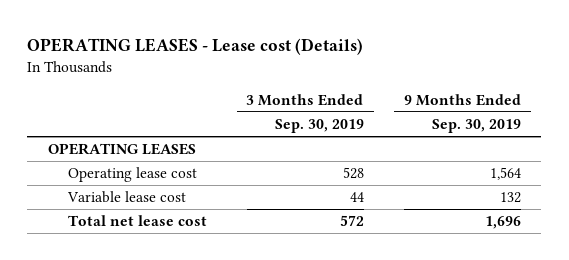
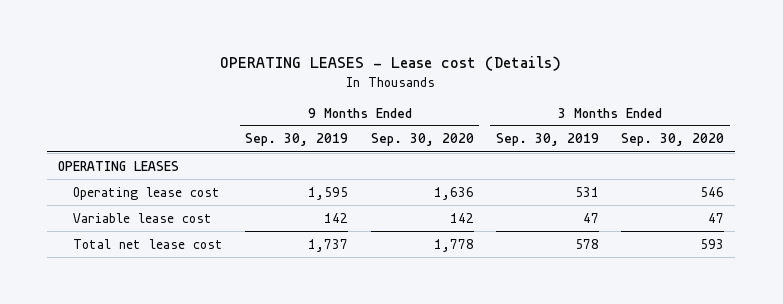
none -> [370,133,474,147] Sep. 30, 2020
none -> [621,133,725,147] Sep. 30, 2020
[342,167,364,180] 528 -> [574,186,599,197] 531
[490,167,522,181] 1,564 -> [308,186,349,200] 1,595
[349,192,364,203] 44 -> [582,212,599,223] 47
[500,192,522,204] 132 -> [324,212,349,223] 142
[339,215,364,227] 572 -> [574,238,599,249] 578
[485,216,522,230] 1,696 -> [308,238,349,252] 1,737

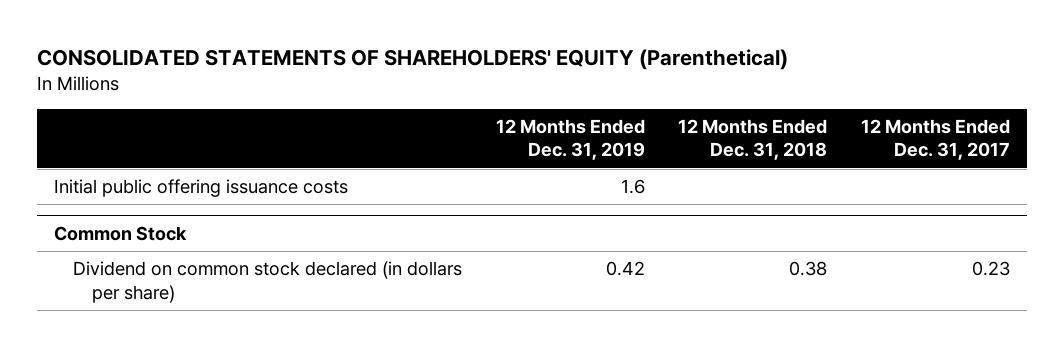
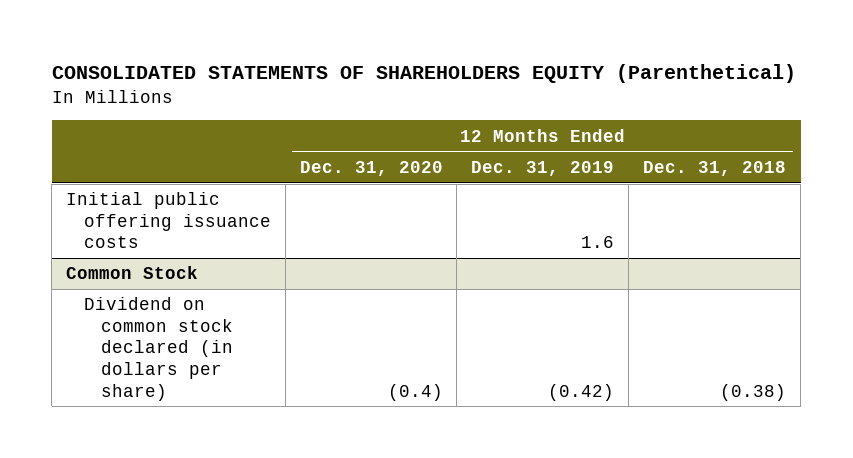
[36,49,788,71] CONSOLIDATED STATEMENTS OF SHAREHOLDERS' EQUITY (Parenthetical) -> [51,64,796,84] CONSOLIDATED STATEMENTS OF SHAREHOLDERS EQUITY (Parenthetical)
[861,118,1011,161] 12 Months Ended Dec. 31, 2017 -> none
none -> [299,160,443,176] Dec. 31, 2020
[605,261,645,277] 0.42 -> [548,383,615,401] (0.42)
[789,261,828,277] 0.38 -> [720,383,787,401] (0.38)

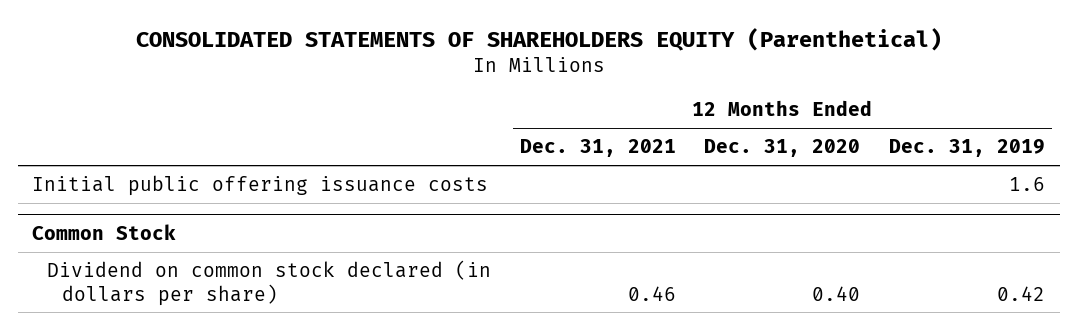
[643,160,787,176] Dec. 31, 2018 -> none
none -> [519,139,676,158] Dec. 31, 2021
[387,383,443,401] (0.4) -> [812,285,861,301] 0.40
[548,383,615,401] (0.42) -> [997,285,1046,301] 0.42

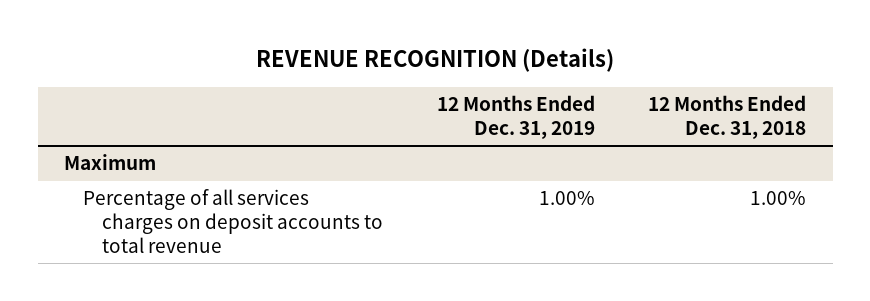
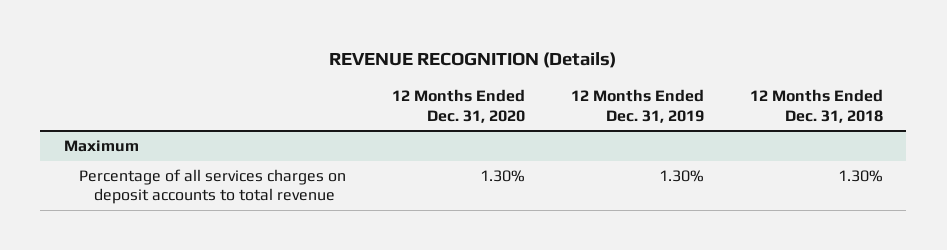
none -> [391,89,525,123] 12 Months Ended Dec. 31, 2020
[538,191,595,206] 1.00% -> [659,170,705,183] 1.30%
[749,191,806,206] 1.00% -> [838,170,884,183] 1.30%

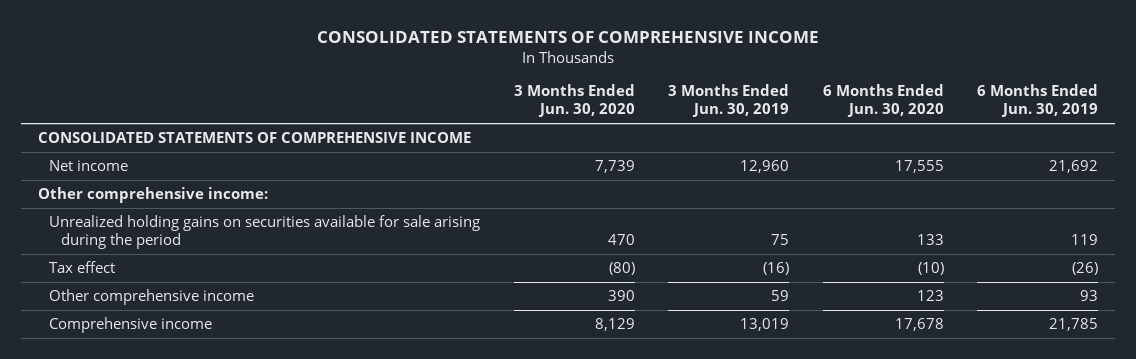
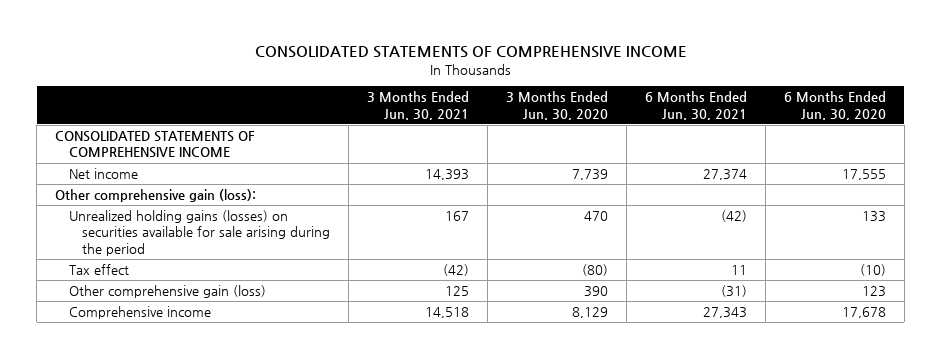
[668,84,790,118] 3 Months Ended Jun. 30, 2019 -> none
[977,84,1099,118] 6 Months Ended Jun. 30, 2019 -> none
none -> [367,91,470,120] 3 Months Ended Jun. 30, 2021
none -> [644,91,747,120] 6 Months Ended Jun. 30, 2021
[37,186,268,203] Other comprehensive income: -> [55,189,257,203] Other comprehensive gain (loss):
[49,214,481,250] Unrealized holding gains on securities available for sale arising during the period -> [68,210,331,256] Unrealized holding gains (losses) on securities available for sale arising during the period
[49,288,255,305] Other comprehensive income -> [68,285,266,299] Other comprehensive gain (loss)

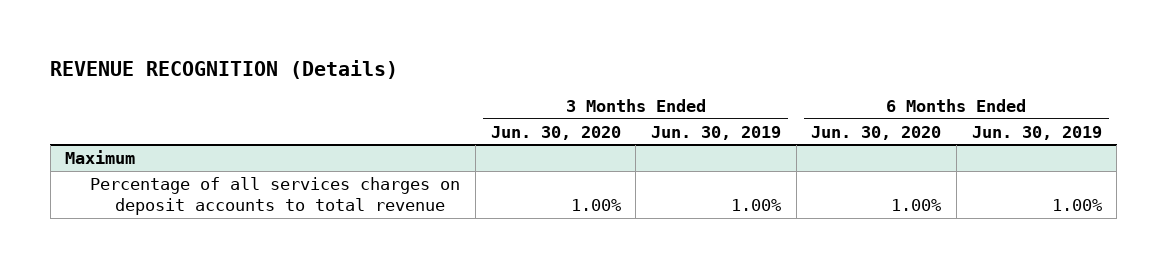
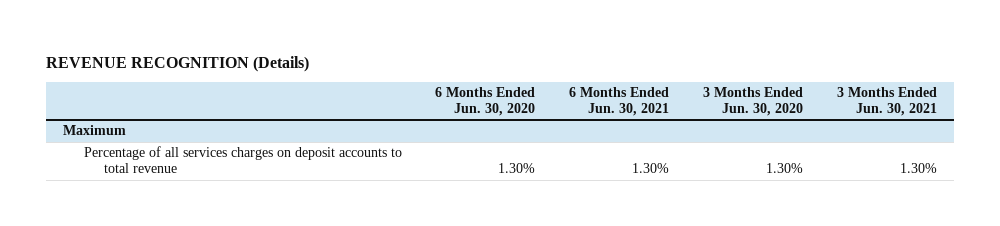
[650,125,781,140] Jun. 30, 2019 -> none
[971,125,1102,140] Jun. 30, 2019 -> none
none -> [569,87,670,117] 6 Months Ended Jun. 30, 2021
none -> [836,87,937,117] 3 Months Ended Jun. 30, 2021
[570,199,621,212] 1.00% -> [765,163,803,174] 1.30%
[891,199,942,212] 1.00% -> [498,163,536,174] 1.30%

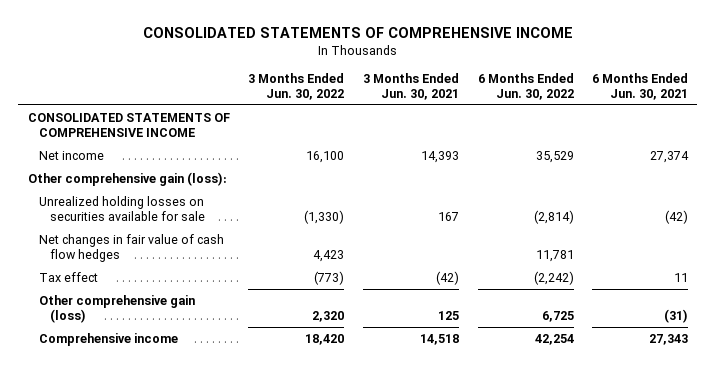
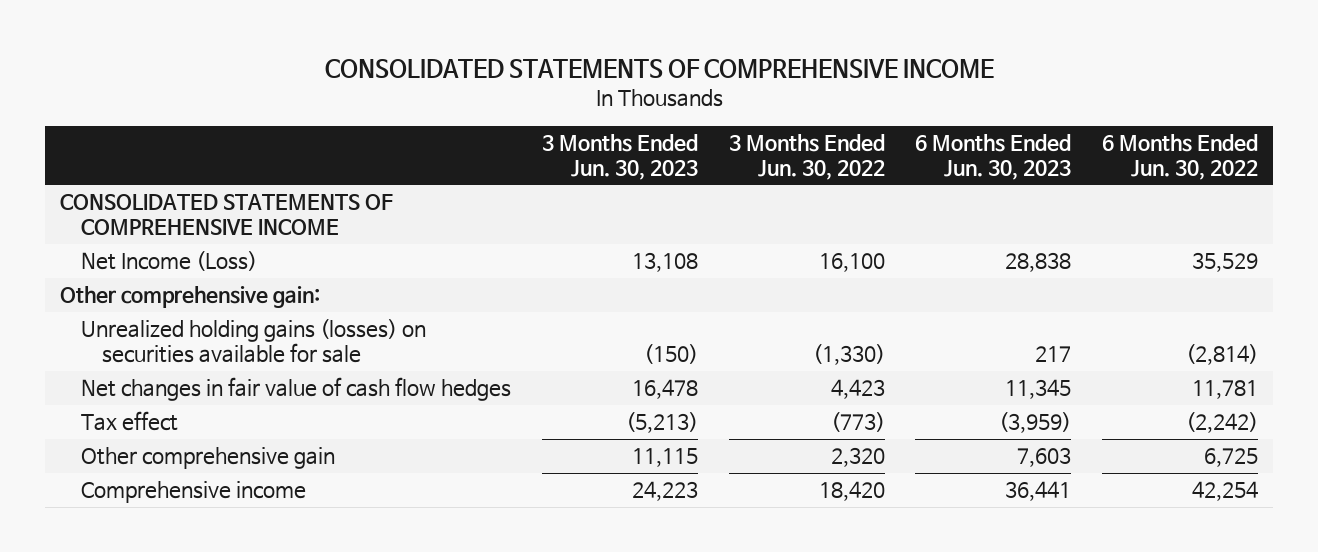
[362,72,459,101] 3 Months Ended Jun. 30, 2021 -> none
[592,72,689,101] 6 Months Ended Jun. 30, 2021 -> none
none -> [541,133,698,180] 3 Months Ended Jun. 30, 2023
none -> [915,133,1072,180] 6 Months Ended Jun. 30, 2023
[38,150,104,160] Net income -> [81,251,258,272] Net Income (Loss)
[27,171,227,186] Other comprehensive gain (loss): -> [60,286,321,309] Other comprehensive gain:
[38,195,205,222] Unrealized holding losses on securities available for sale -> [81,319,427,364] Unrealized holding gains (losses) on securities available for sale
[38,294,195,324] Other comprehensive gain (loss) -> [81,447,336,470] Other comprehensive gain

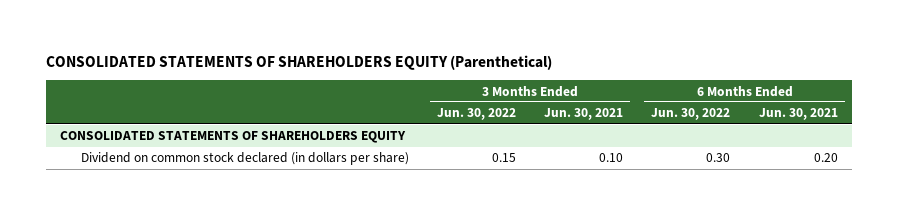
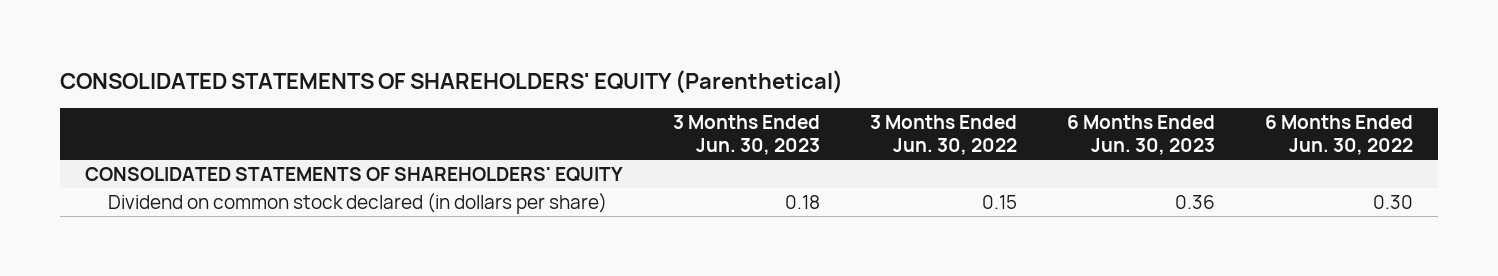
[46,54,553,70] CONSOLIDATED STATEMENTS OF SHAREHOLDERS EQUITY (Parenthetical) -> [59,70,843,95] CONSOLIDATED STATEMENTS OF SHAREHOLDERS' EQUITY (Parenthetical)
[544,108,624,121] Jun. 30, 2021 -> none
[758,108,838,121] Jun. 30, 2021 -> none
none -> [672,115,820,155] 3 Months Ended Jun. 30, 2023
none -> [1066,115,1215,155] 6 Months Ended Jun. 30, 2023
[60,131,407,144] CONSOLIDATED STATEMENTS OF SHAREHOLDERS EQUITY -> [84,167,623,183] CONSOLIDATED STATEMENTS OF SHAREHOLDERS' EQUITY

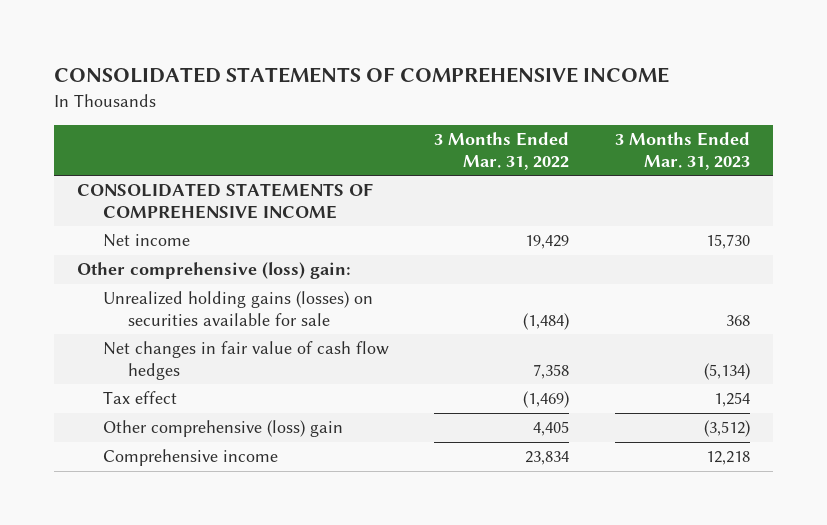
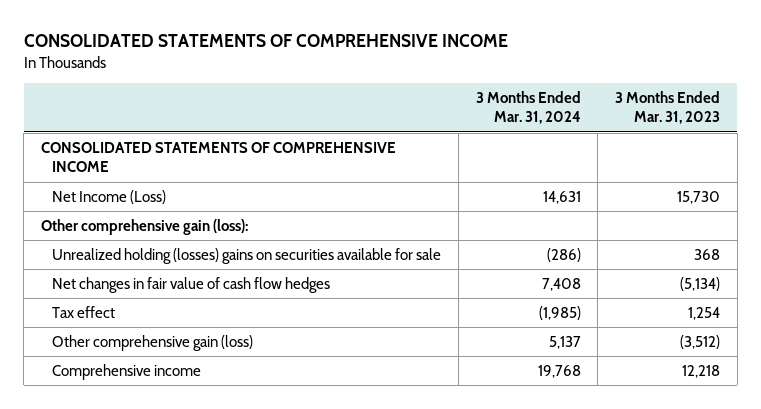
[434,132,570,170] 3 Months Ended Mar. 31, 2022 -> none
none -> [475,90,581,125] 3 Months Ended Mar. 31, 2024
[102,234,190,248] Net income -> [52,189,167,204] Net Income (Loss)
[76,262,351,280] Other comprehensive (loss) gain: -> [40,218,248,235] Other comprehensive gain (loss):
[102,291,373,326] Unrealized holding gains (losses) on securities available for sale -> [52,247,442,264] Unrealized holding (losses) gains on securities available for sale
[102,420,343,438] Other comprehensive (loss) gain -> [52,334,254,351] Other comprehensive gain (loss)

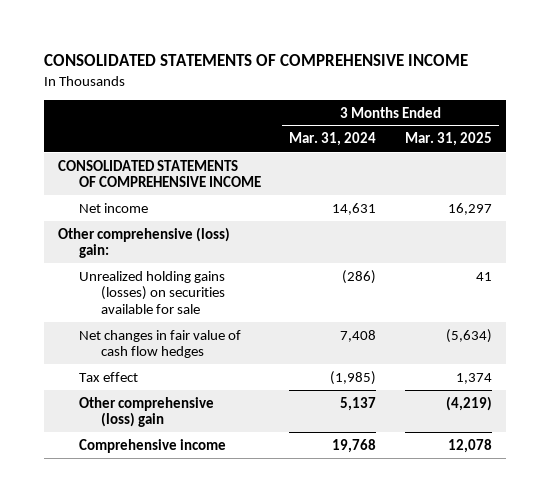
[615,90,721,125] 3 Months Ended Mar. 31, 2023 -> none
none -> [404,132,492,147] Mar. 31, 2025
[52,189,167,204] Net Income (Loss) -> [79,202,149,213] Net income
[40,218,248,235] Other comprehensive gain (loss): -> [58,226,231,259] Other comprehensive (loss) gain:
[52,247,442,264] Unrealized holding (losses) gains on securities available for sale -> [79,270,226,315] Unrealized holding gains (losses) on securities available for sale
[52,334,254,351] Other comprehensive gain (loss) -> [79,396,215,428] Other comprehensive (loss) gain

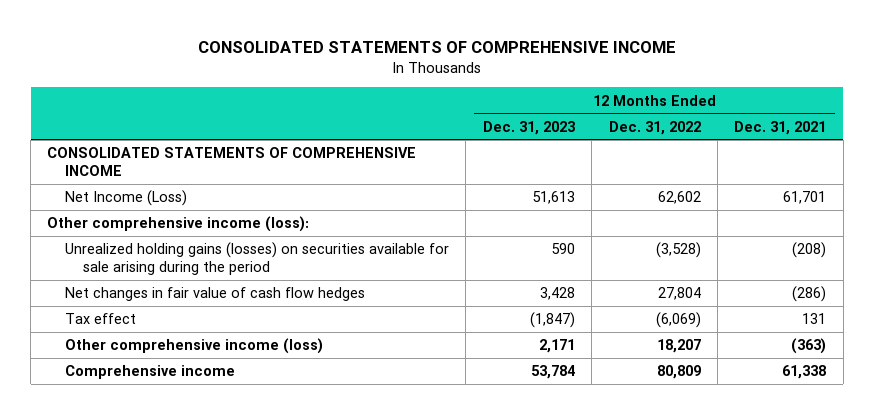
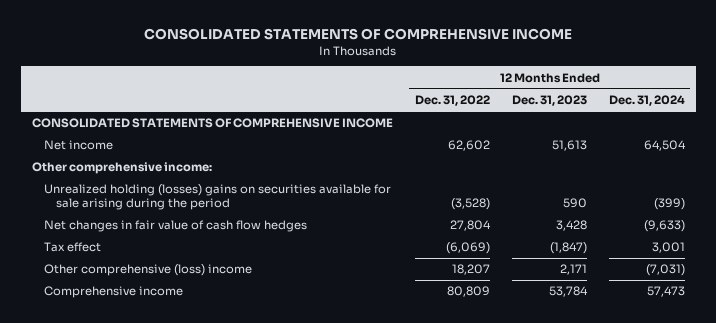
[734,120,827,135] Dec. 31, 2021 -> none
none -> [608,95,685,107] Dec. 31, 2024
[65,190,188,207] Net Income (Loss) -> [43,140,113,151] Net income
[47,216,310,233] Other comprehensive income (loss): -> [31,162,212,175] Other comprehensive income:
[65,242,450,275] Unrealized holding gains (losses) on securities available for sale arising during the period -> [43,184,391,211] Unrealized holding (losses) gains on securities available for sale arising during the period
[65,338,324,355] Other comprehensive income (loss) -> [43,264,252,277] Other comprehensive (loss) income

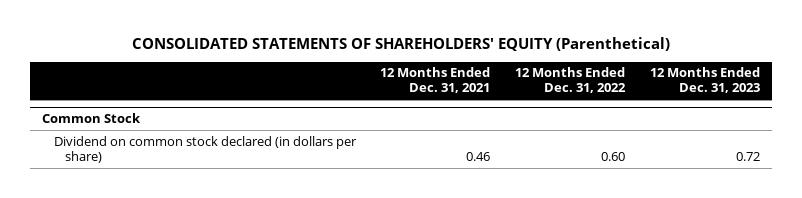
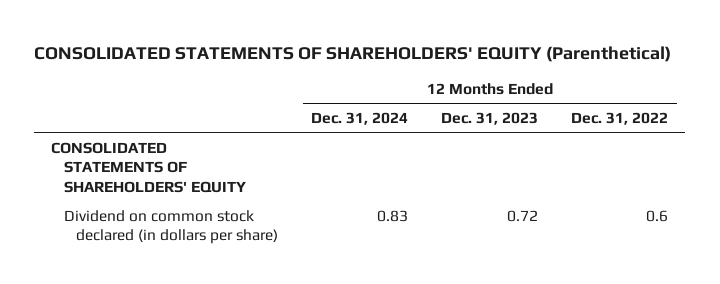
[380,67,491,94] 12 Months Ended Dec. 31, 2021 -> none
none -> [311,112,409,126] Dec. 31, 2024
[42,113,142,124] Common Stock -> none
none -> [51,141,246,193] CONSOLIDATED STATEMENTS OF SHAREHOLDERS' EQUITY
[601,151,626,161] 0.60 -> [646,209,669,222] 0.6

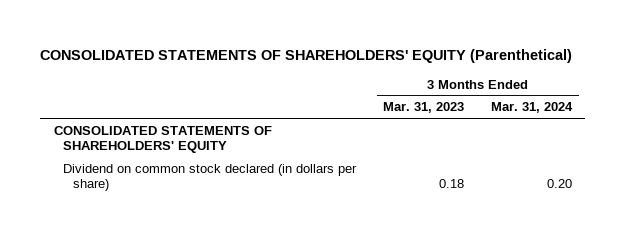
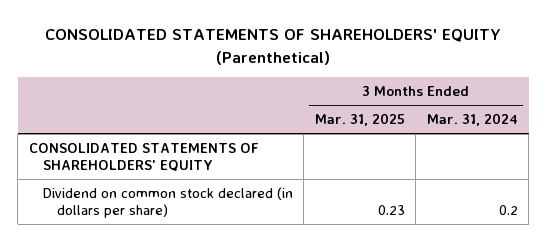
[383,102,465,114] Mar. 31, 2023 -> none
none -> [314,113,405,127] Mar. 31, 2025
[547,179,573,189] 0.20 -> [498,205,518,216] 0.2

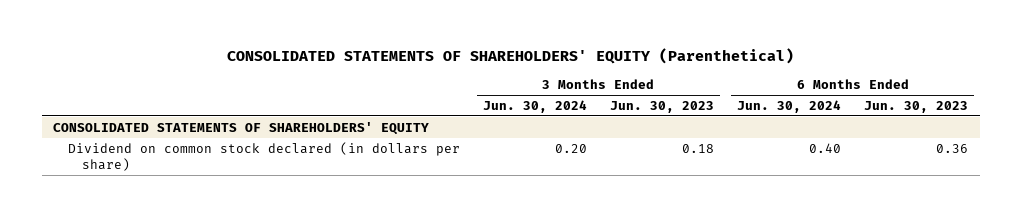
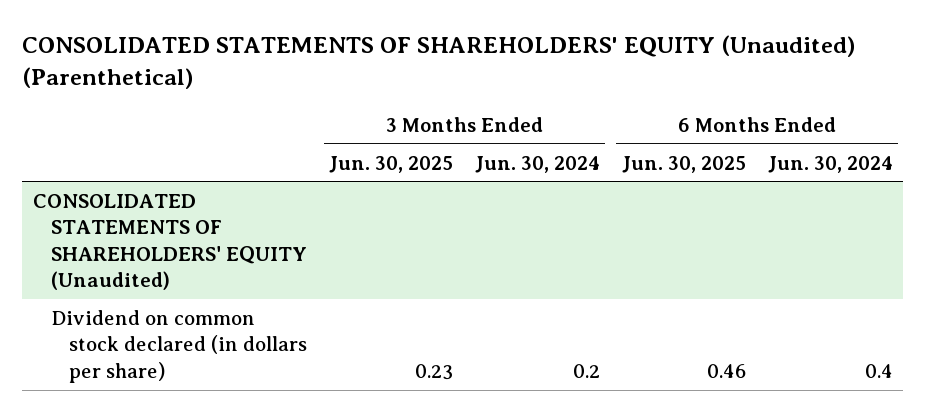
[226,48,794,65] CONSOLIDATED STATEMENTS OF SHAREHOLDERS' EQUITY (Parenthetical) -> [21,35,855,90] CONSOLIDATED STATEMENTS OF SHAREHOLDERS' EQUITY (Unaudited) (Parenthetical)
[609,100,714,113] Jun. 30, 2023 -> none
[864,100,969,113] Jun. 30, 2023 -> none
none -> [329,155,454,173] Jun. 30, 2025
none -> [621,155,746,173] Jun. 30, 2025
[53,121,430,135] CONSOLIDATED STATEMENTS OF SHAREHOLDERS' EQUITY -> [32,194,308,291] CONSOLIDATED STATEMENTS OF SHAREHOLDERS' EQUITY (Unaudited)
[554,143,587,153] 0.20 -> [573,363,601,378] 0.2
[809,142,842,153] 0.40 -> [864,363,893,378] 0.4

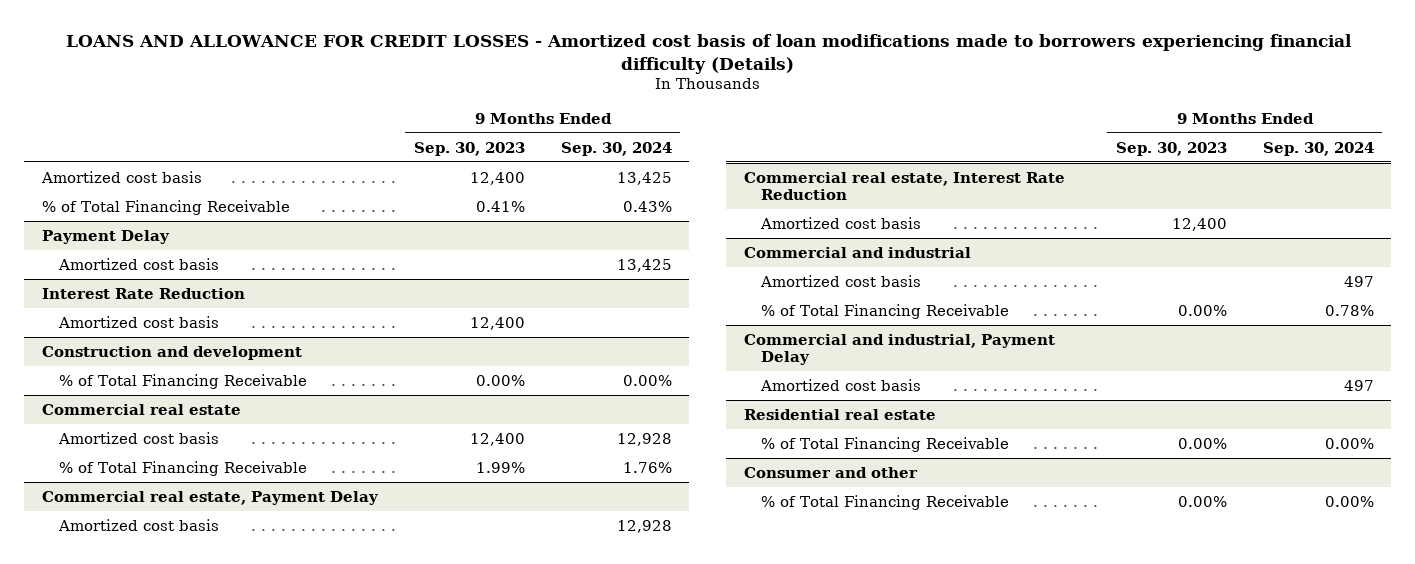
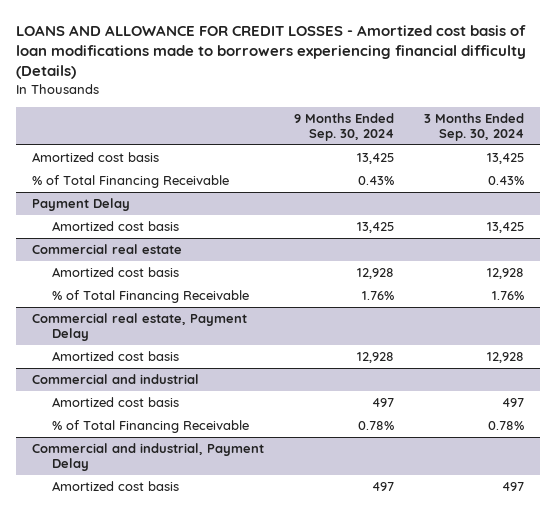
[413,141,525,156] Sep. 30, 2023 -> none
none -> [424,112,525,141] 3 Months Ended Sep. 30, 2024
[41,287,245,299] Interest Rate Reduction -> none
[58,315,220,328] Amortized cost basis -> none
[41,345,302,360] Construction and development -> none
[59,373,308,389] % of Total Financing Receivable -> none
[743,171,1065,201] Commercial real estate, Interest Rate Reduction -> none
[760,216,922,229] Amortized cost basis -> none
[743,408,936,420] Residential real estate -> none
[761,436,1010,452] % of Total Financing Receivable -> none
[743,466,918,478] Consumer and other -> none
[761,494,1010,510] % of Total Financing Receivable -> none

